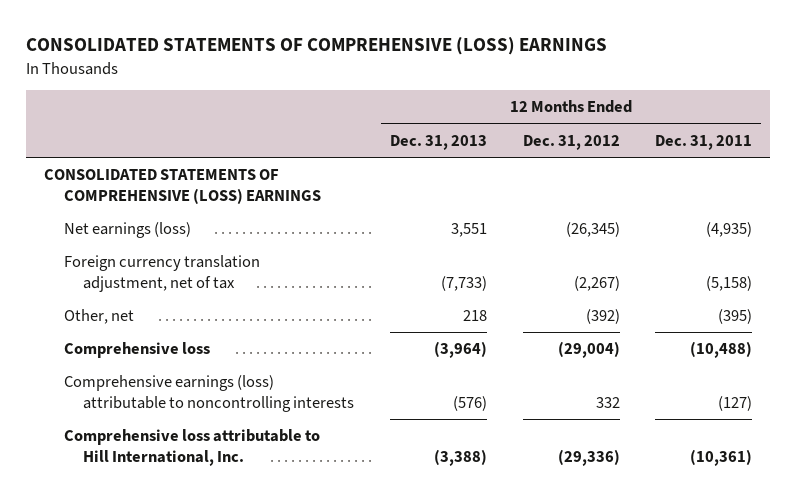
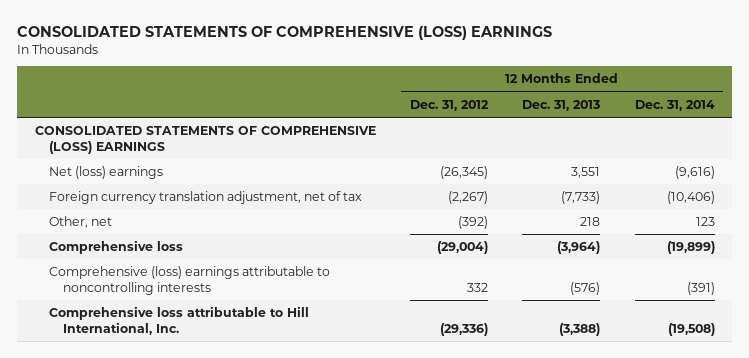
[655,134,753,150] Dec. 31, 2011 -> none
none -> [634,99,715,111] Dec. 31, 2014
[63,222,191,239] Net earnings (loss) -> [48,166,163,180] Net (loss) earnings
[63,375,355,413] Comprehensive earnings (loss) attributable to noncontrolling interests -> [48,266,330,296] Comprehensive (loss) earnings attributable to noncontrolling interests

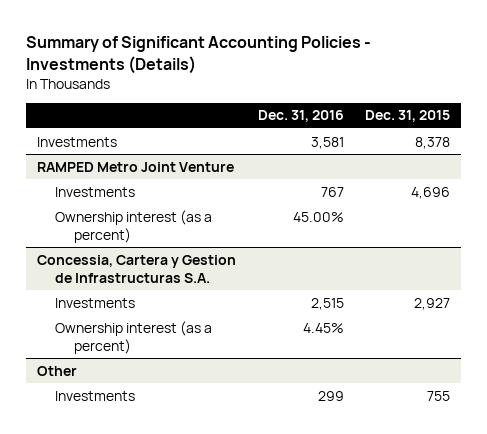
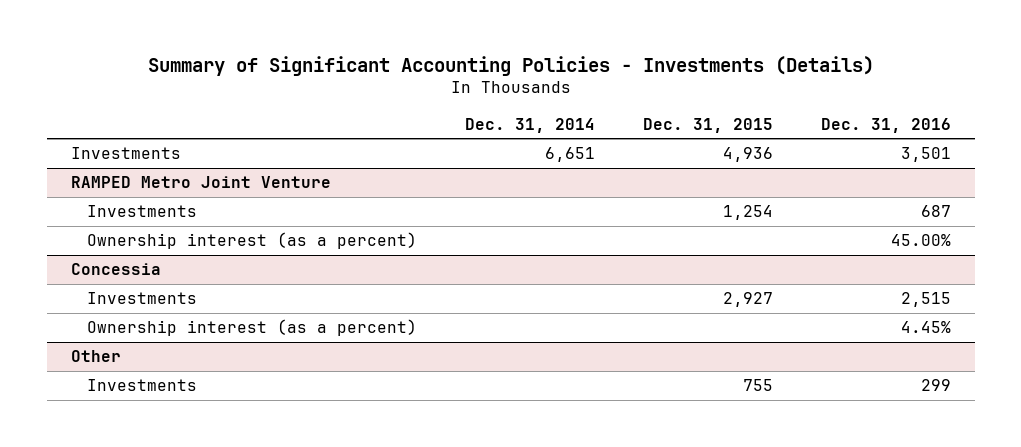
none -> [464,117,595,133] Dec. 31, 2014
[310,136,344,149] 3,581 -> [900,147,951,163] 3,501
[415,136,451,149] 8,378 -> [722,147,773,163] 4,936
[320,186,344,197] 767 -> [920,205,951,218] 687
[411,186,451,199] 4,696 -> [722,205,773,221] 1,254
[37,254,237,283] Concessia, Cartera y Gestion de Infrastructuras S.A. -> [70,263,161,276] Concessia

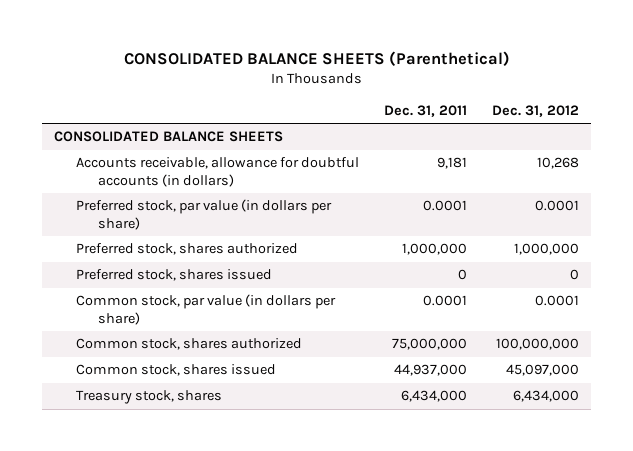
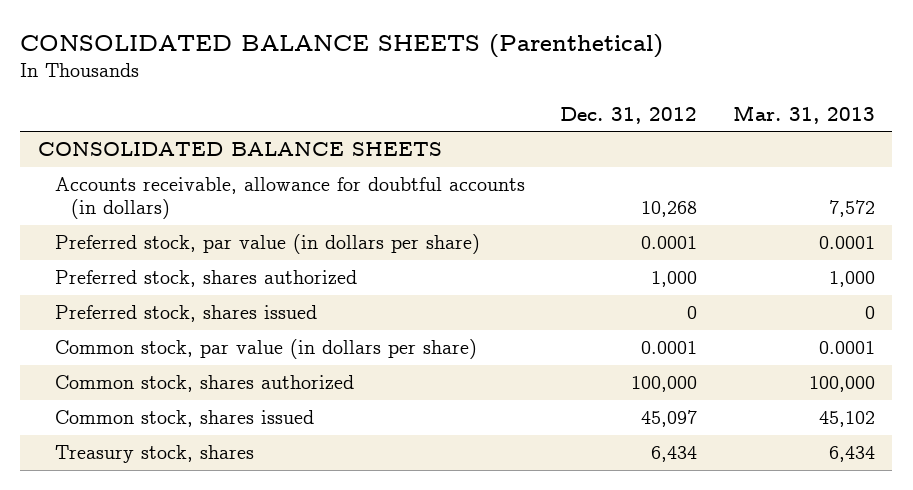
[384,105,468,118] Dec. 31, 2011 -> none
none -> [732,104,875,124] Mar. 31, 2013
[514,243,580,256] 1,000,000 -> [651,271,698,288] 1,000
[496,338,580,351] 100,000,000 -> [631,376,698,393] 100,000
[506,364,580,377] 45,097,000 -> [641,410,698,428] 45,097
[513,390,580,403] 6,434,000 -> [651,446,698,463] 6,434

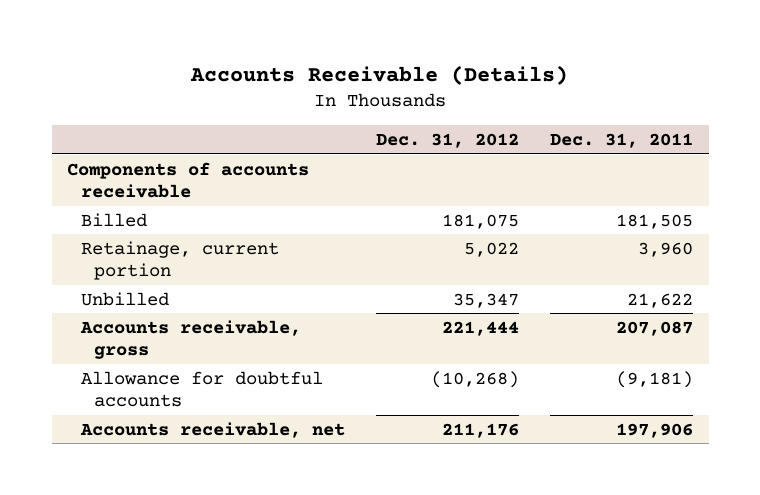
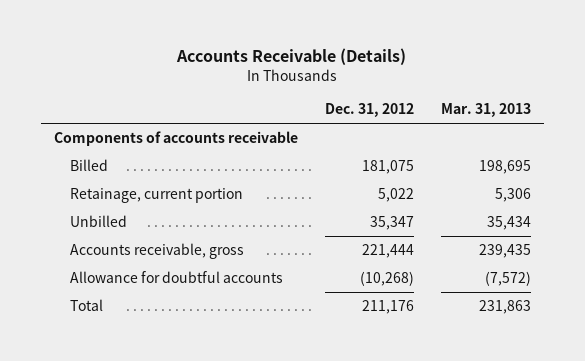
[550,132,694,148] Dec. 31, 2011 -> none
none -> [440,103,531,118] Mar. 31, 2013
[79,421,345,438] Accounts receivable, net -> [69,299,103,312] Total

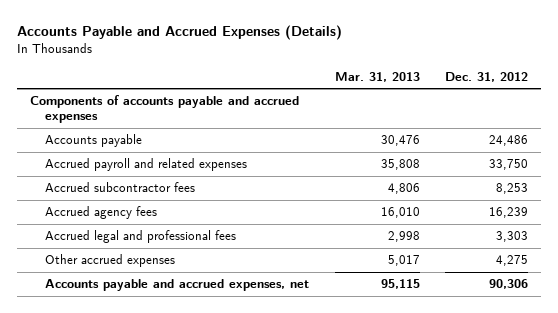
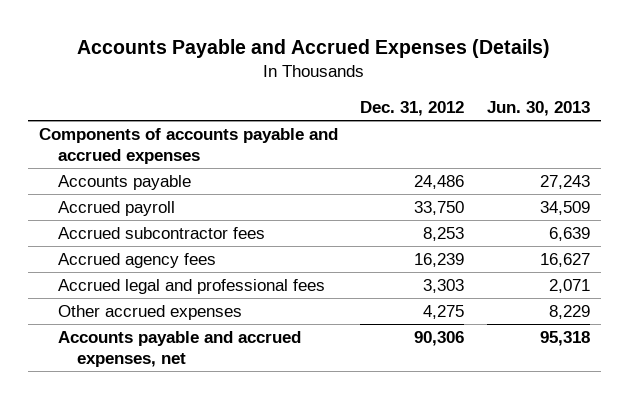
[334,71,420,82] Mar. 31, 2013 -> none
none -> [486,100,590,116] Jun. 30, 2013
[45,158,248,172] Accrued payroll and related expenses -> [57,200,175,216] Accrued payroll

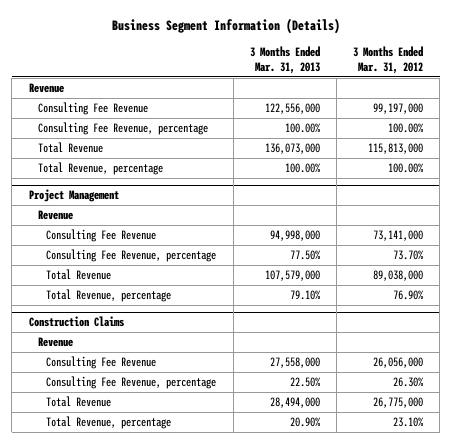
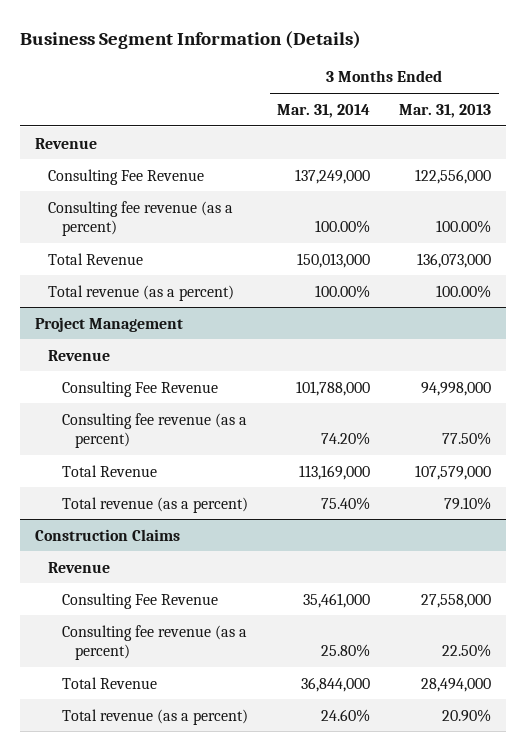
[352,46,423,74] 3 Months Ended Mar. 31, 2012 -> none
none -> [277,103,371,118] Mar. 31, 2014
[37,122,208,136] Consulting Fee Revenue, percentage -> [48,200,234,237] Consulting fee revenue (as a percent)
[37,162,163,176] Total Revenue, percentage -> [48,284,235,301] Total revenue (as a percent)
[46,249,217,263] Consulting Fee Revenue, percentage -> [61,412,247,449] Consulting fee revenue (as a percent)
[46,289,172,303] Total Revenue, percentage -> [61,496,248,513] Total revenue (as a percent)
[46,376,217,390] Consulting Fee Revenue, percentage -> [61,624,247,661] Consulting fee revenue (as a percent)
[46,416,172,430] Total Revenue, percentage -> [61,708,248,725] Total revenue (as a percent)

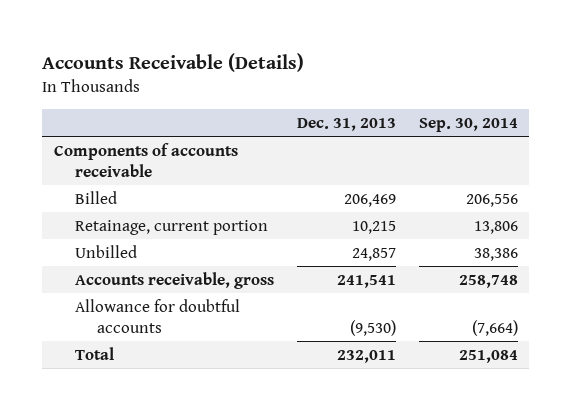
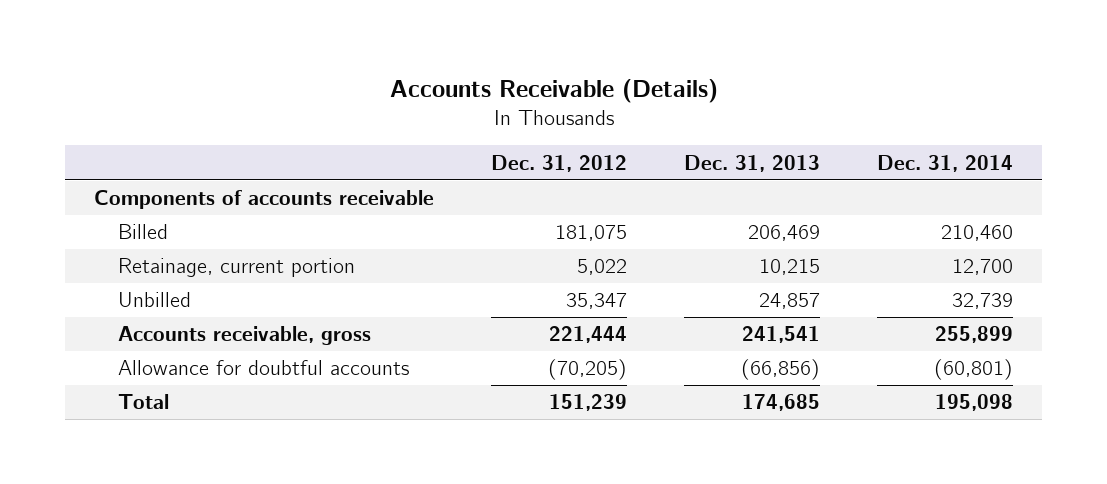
[418,118,518,133] Sep. 30, 2014 -> none
none -> [491,154,628,172] Dec. 31, 2012
none -> [877,154,1014,172] Dec. 31, 2014
[350,320,397,337] (9,530) -> [741,359,821,381] (66,856)
[337,349,397,363] 232,011 -> [742,394,821,412] 174,685

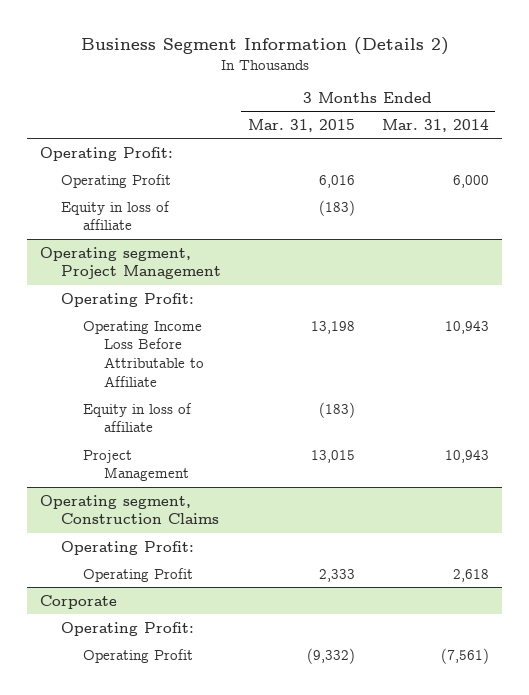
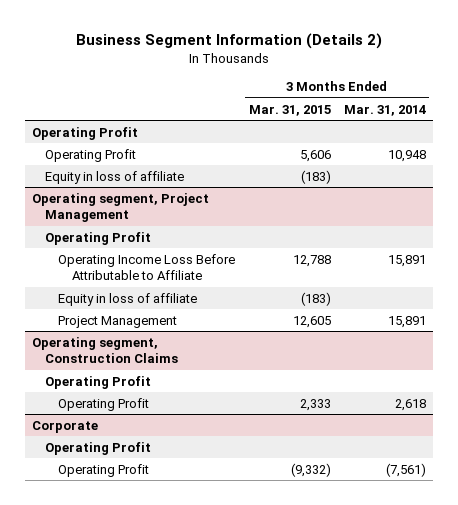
[40,146,174,161] Operating Profit: -> [31,126,138,140] Operating Profit
[319,174,356,188] 6,016 -> [299,149,331,162] 5,606
[452,174,489,188] 6,000 -> [387,149,426,162] 10,948
[61,292,195,307] Operating Profit: -> [44,231,151,245] Operating Profit
[311,320,356,334] 13,198 -> [292,254,331,267] 12,788
[444,320,489,334] 10,943 -> [387,254,426,267] 15,891
[311,449,356,463] 13,015 -> [292,315,331,328] 12,605
[444,449,489,463] 10,943 -> [387,315,426,328] 15,891
[61,540,195,555] Operating Profit: -> [44,375,151,389] Operating Profit
[61,621,195,636] Operating Profit: -> [44,441,151,455] Operating Profit

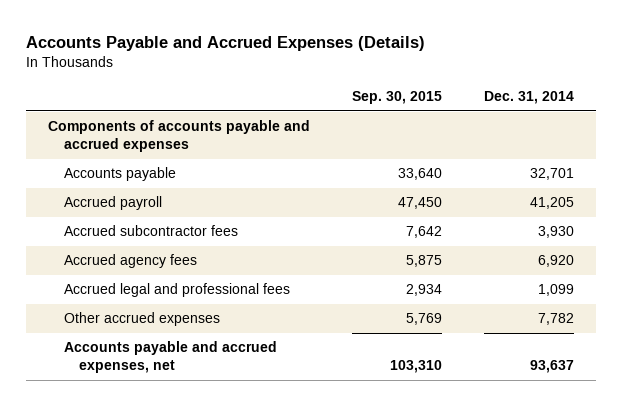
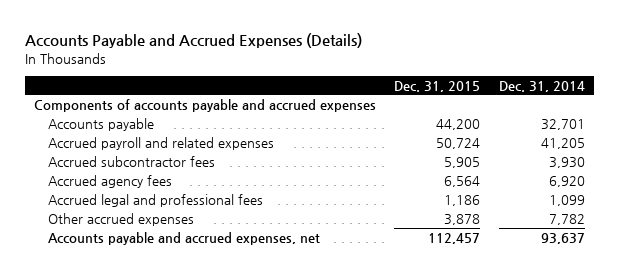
[351,91,442,105] Sep. 30, 2015 -> none
none -> [394,80,481,92] Dec. 31, 2015
[63,196,162,211] Accrued payroll -> [47,136,274,150] Accrued payroll and related expenses

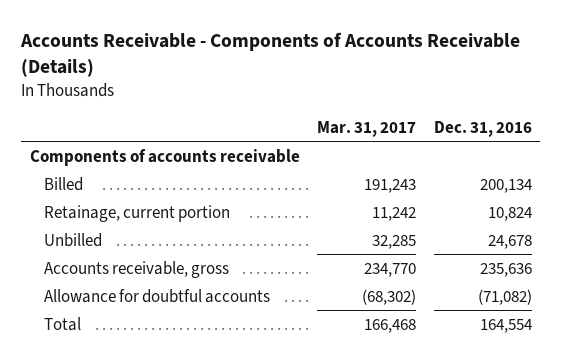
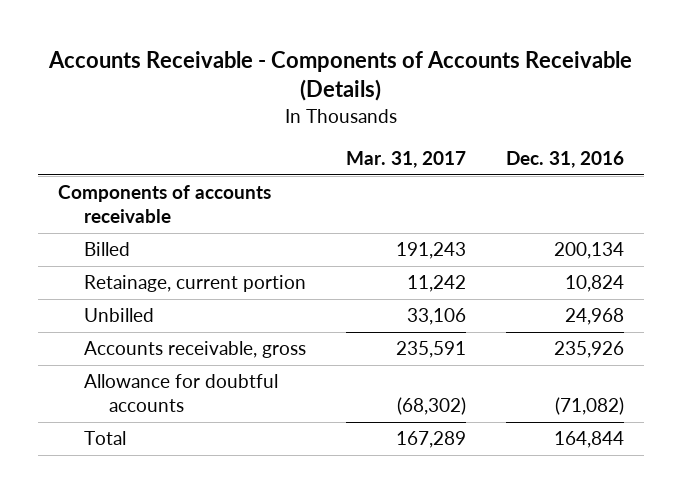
[372,234,417,249] 32,285 -> [406,308,466,326] 33,106
[487,234,532,249] 24,678 -> [565,308,625,326] 24,968
[364,262,417,277] 234,770 -> [395,341,466,359] 235,591
[479,262,532,277] 235,636 -> [554,341,625,359] 235,926
[364,318,417,333] 166,468 -> [395,431,466,449] 167,289
[479,318,532,333] 164,554 -> [554,431,625,449] 164,844

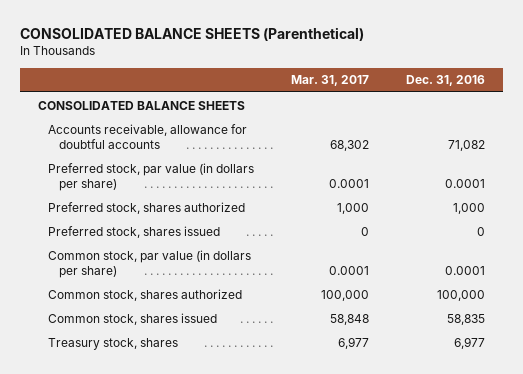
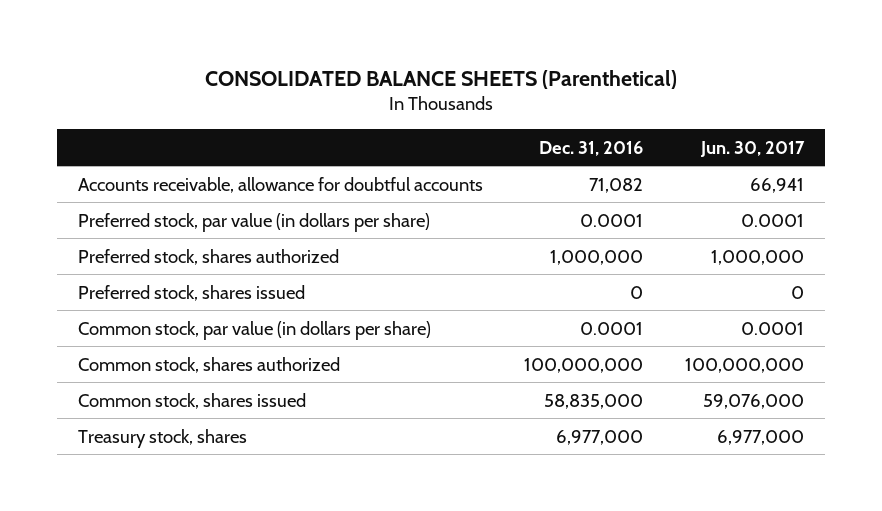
[291,75,370,87] Mar. 31, 2017 -> none
none -> [700,140,806,157] Jun. 30, 2017
[38,100,246,110] CONSOLIDATED BALANCE SHEETS -> none
[452,202,485,214] 1,000 -> [550,249,644,265] 1,000,000
[436,289,485,301] 100,000 -> [524,357,644,373] 100,000,000
[446,313,485,325] 58,835 -> [544,393,644,409] 58,835,000
[453,336,485,349] 6,977 -> [556,429,644,445] 6,977,000

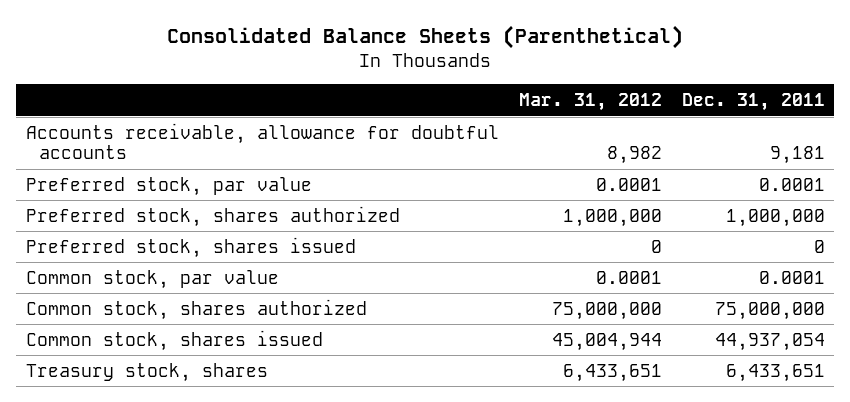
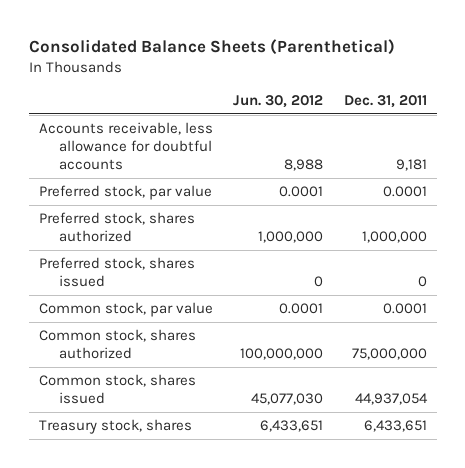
[518,93,662,112] Mar. 31, 2012 -> none
none -> [233,94,324,108] Jun. 30, 2012
[25,122,499,160] Accounts receivable, allowance for doubtful accounts -> [38,122,213,171] Accounts receivable, less allowance for doubtful accounts

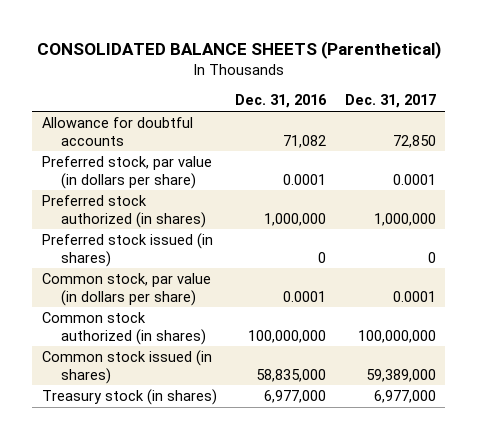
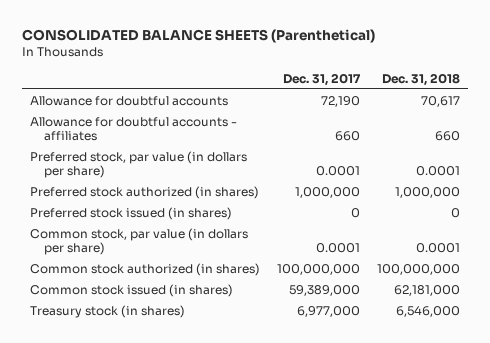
[235,94,328,109] Dec. 31, 2016 -> none
none -> [381,72,460,86] Dec. 31, 2018
[392,134,436,148] 72,850 -> [320,95,360,107] 72,190
none -> [30,116,238,142] Allowance for doubtful accounts - affiliates

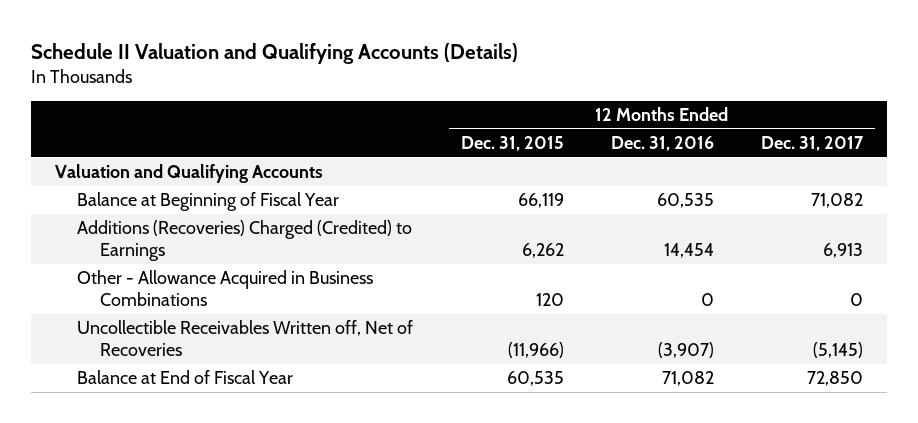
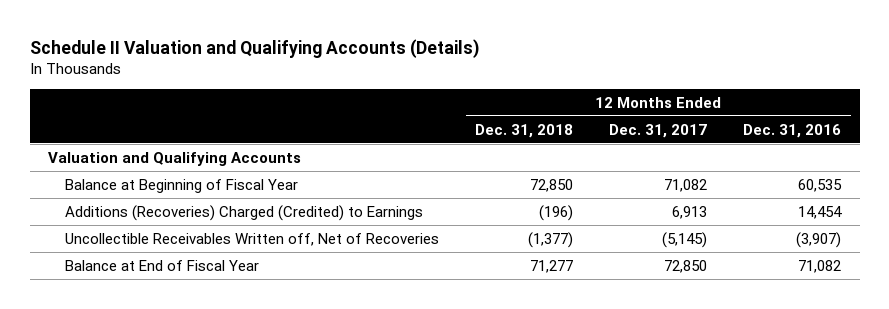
[460,136,564,152] Dec. 31, 2015 -> none
none -> [475,123,574,138] Dec. 31, 2018
[77,270,374,307] Other - Allowance Acquired in Business Combinations -> none

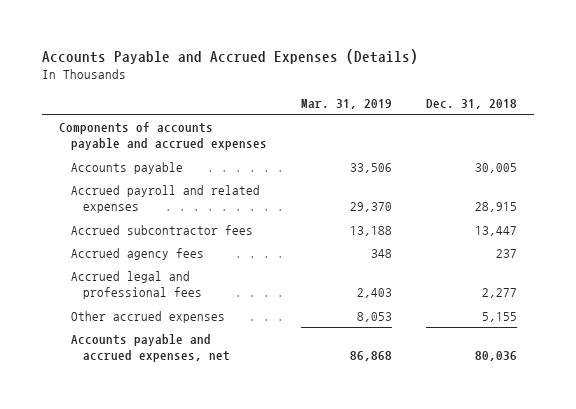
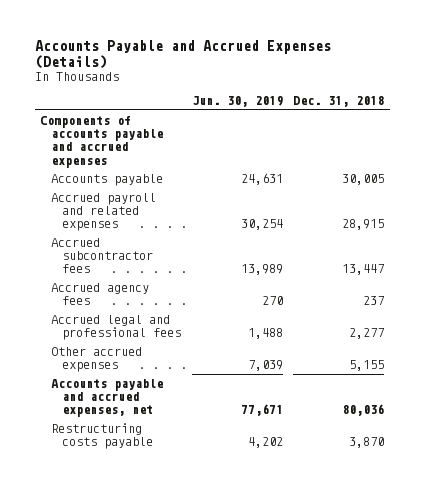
[301,98,393,109] Mar. 31, 2019 -> none
none -> [191,96,283,108] Jun. 30, 2019
none -> [51,423,154,450] Restructuring costs payable

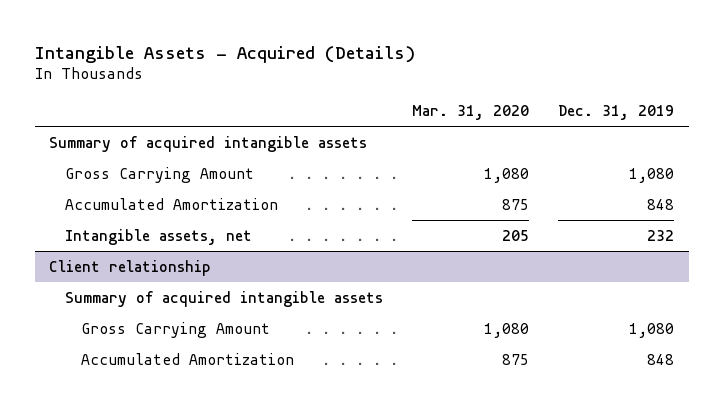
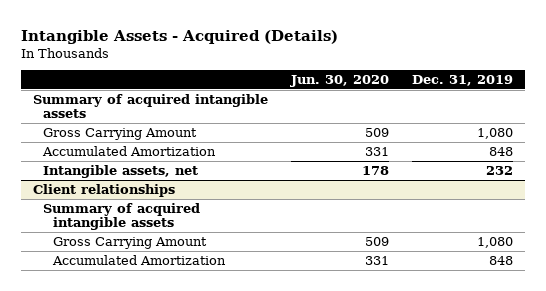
[412,104,530,120] Mar. 31, 2020 -> none
none -> [290,75,390,88] Jun. 30, 2020
[49,260,212,277] Client relationship -> [32,183,175,197] Client relationships

